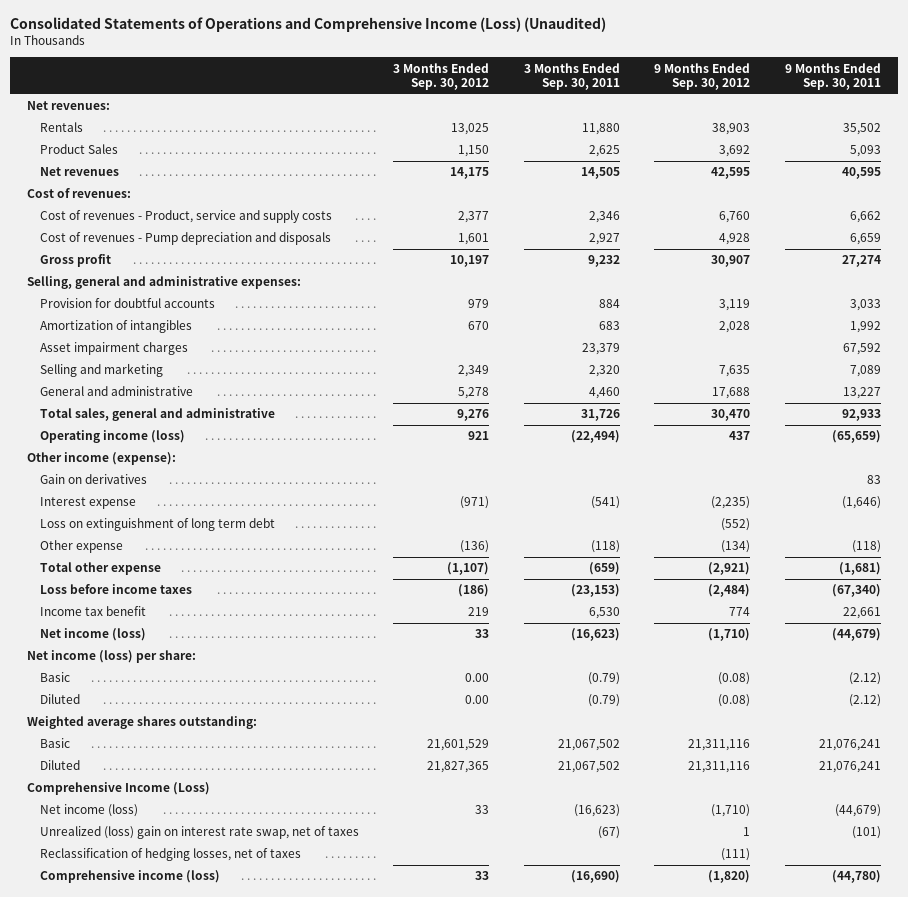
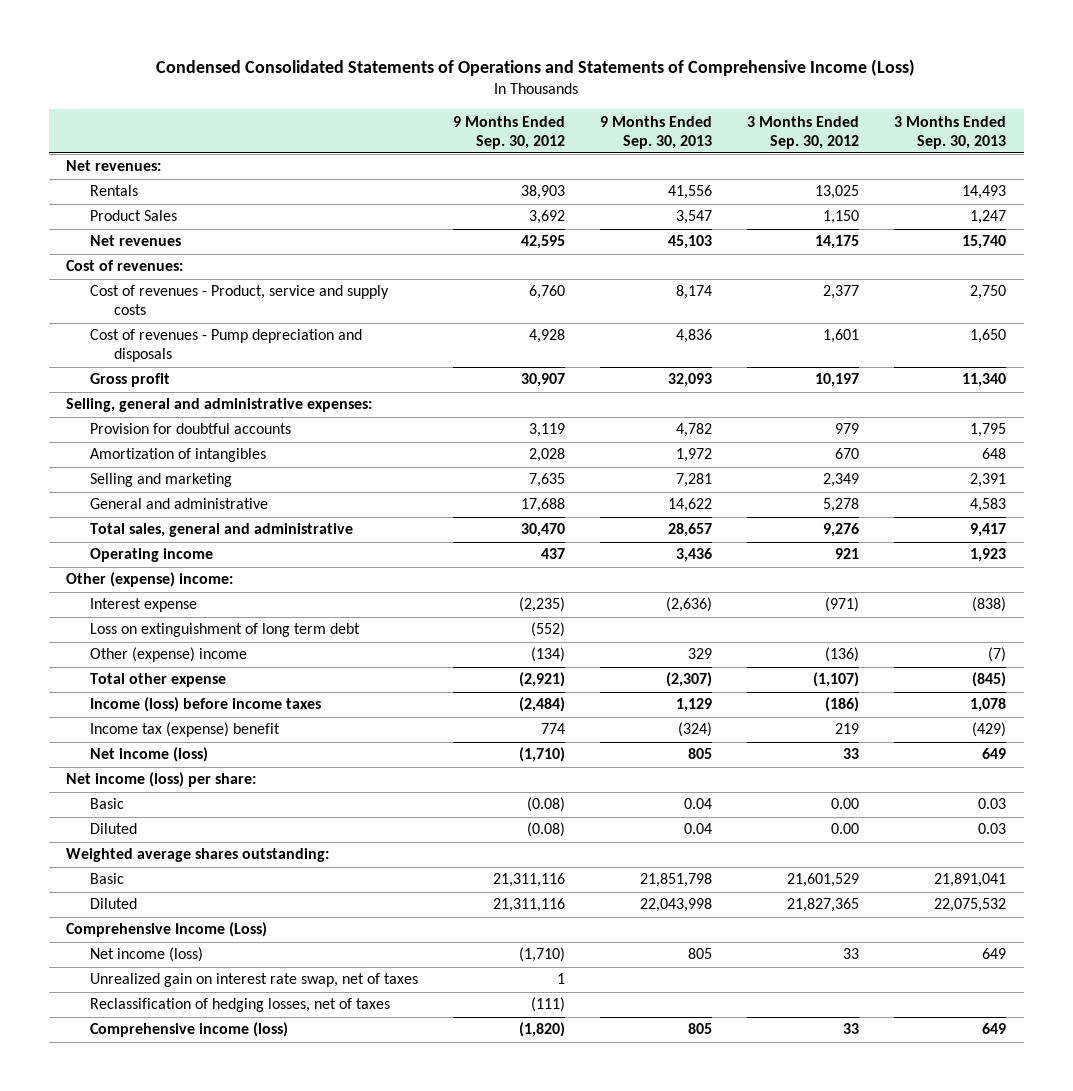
[9,16,606,32] Consolidated Statements of Operations and Comprehensive Income (Loss) (Unaudited) -> [156,58,916,76] Condensed Consolidated Statements of Operations and Statements of Comprehensive Income (Loss)
[523,62,620,91] 3 Months Ended Sep. 30, 2011 -> none
[784,62,881,91] 9 Months Ended Sep. 30, 2011 -> none
none -> [600,115,713,149] 9 Months Ended Sep. 30, 2013
none -> [894,115,1007,149] 3 Months Ended Sep. 30, 2013
[39,342,188,356] Asset impairment charges -> none
[39,474,147,485] Gain on derivatives -> none
[39,430,185,444] Operating income (loss) -> [89,548,213,563] Operating income
[27,452,177,466] Other income (expense): -> [66,572,234,588] Other (expense) income:
[39,540,123,554] Other expense -> [89,647,247,663] Other (expense) income
[39,584,192,595] Loss before income taxes -> [89,697,321,713] Income (loss) before income taxes
[39,606,146,617] Income tax benefit -> [89,722,280,738] Income tax (expense) benefit
[39,826,359,840] Unrealized (loss) gain on interest rate swap, net of taxes -> [89,973,418,988] Unrealized gain on interest rate swap, net of taxes

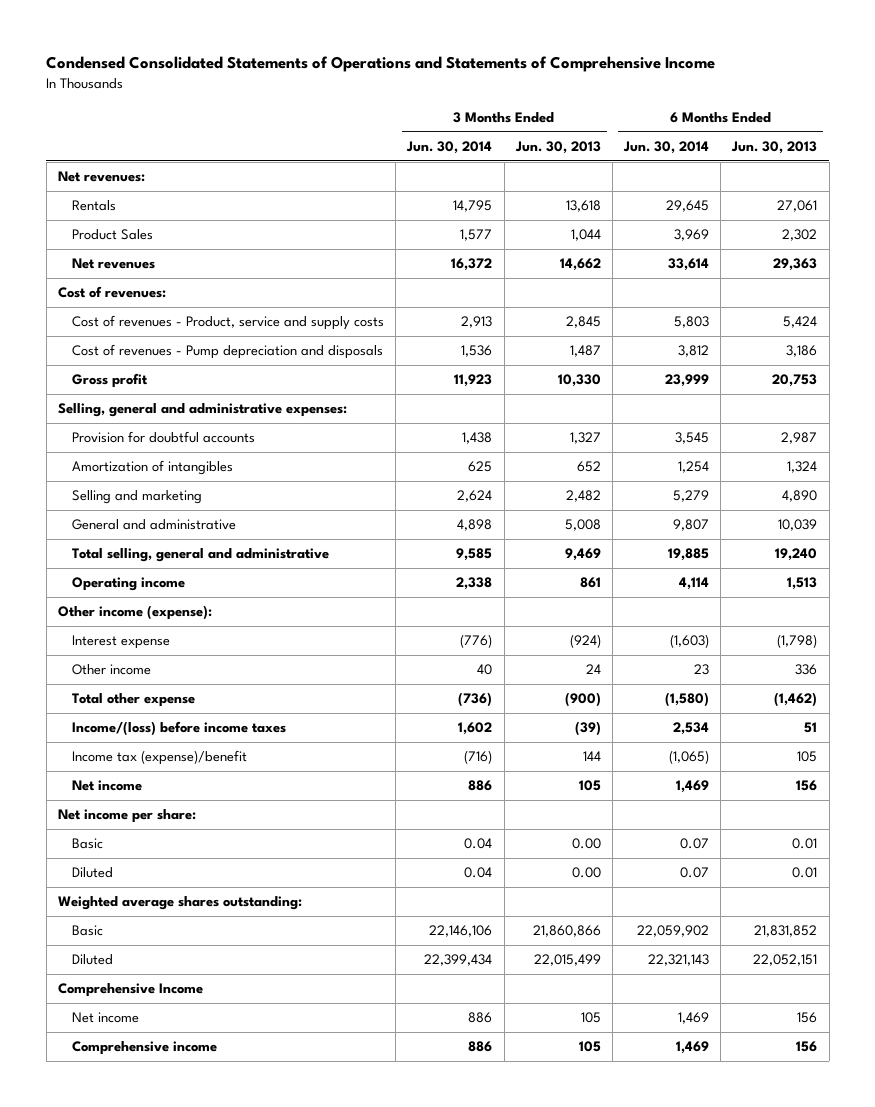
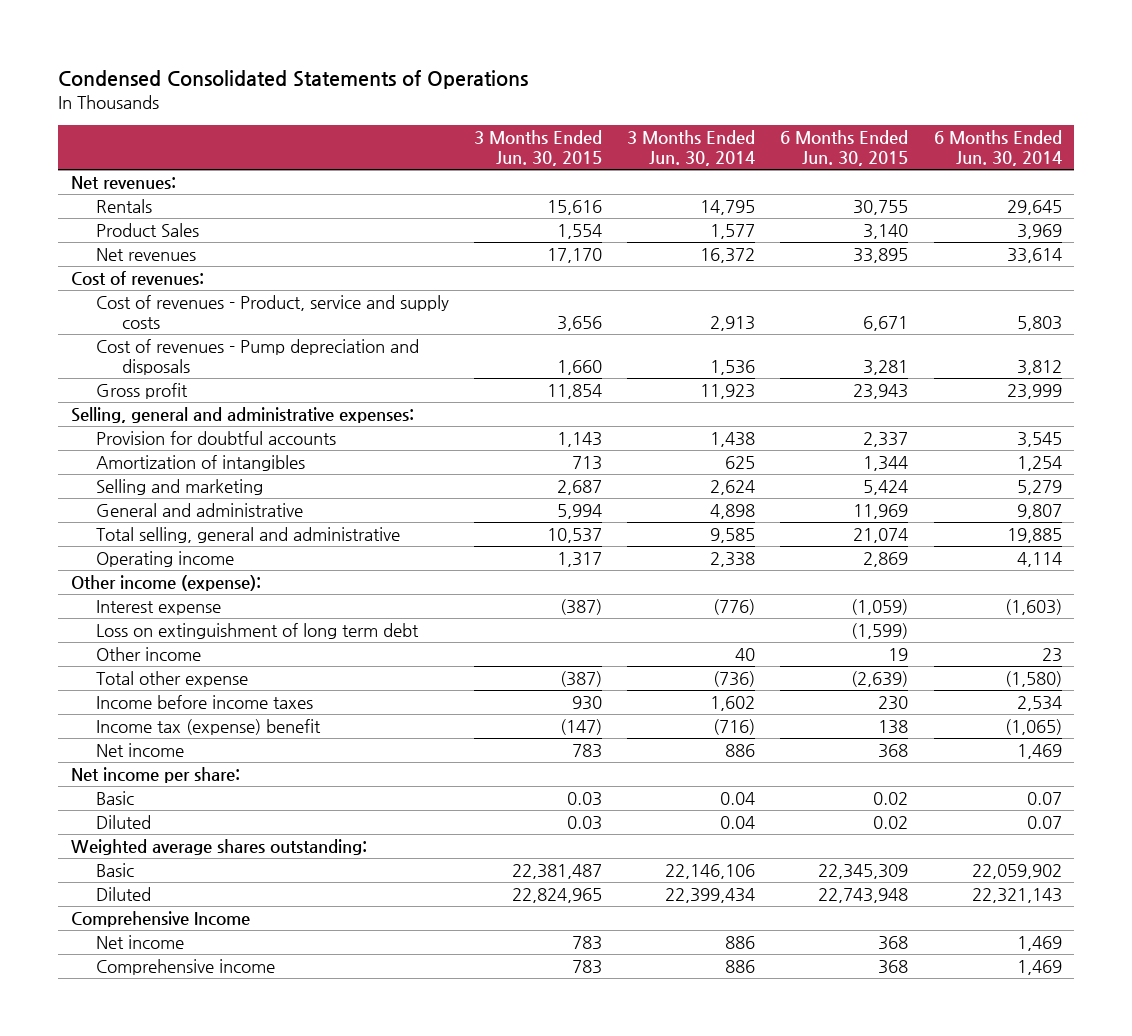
[46,56,716,73] Condensed Consolidated Statements of Operations and Statements of Comprehensive Income -> [58,69,529,89] Condensed Consolidated Statements of Operations
[514,140,601,154] Jun. 30, 2013 -> none
[731,140,818,154] Jun. 30, 2013 -> none
none -> [474,129,603,166] 3 Months Ended Jun. 30, 2015
none -> [780,129,909,166] 6 Months Ended Jun. 30, 2015
none -> [96,623,420,640] Loss on extinguishment of long term debt
[72,721,287,737] Income/(loss) before income taxes -> [96,695,314,710] Income before income taxes
[72,750,248,766] Income tax (expense)/benefit -> [96,719,322,736] Income tax (expense) benefit

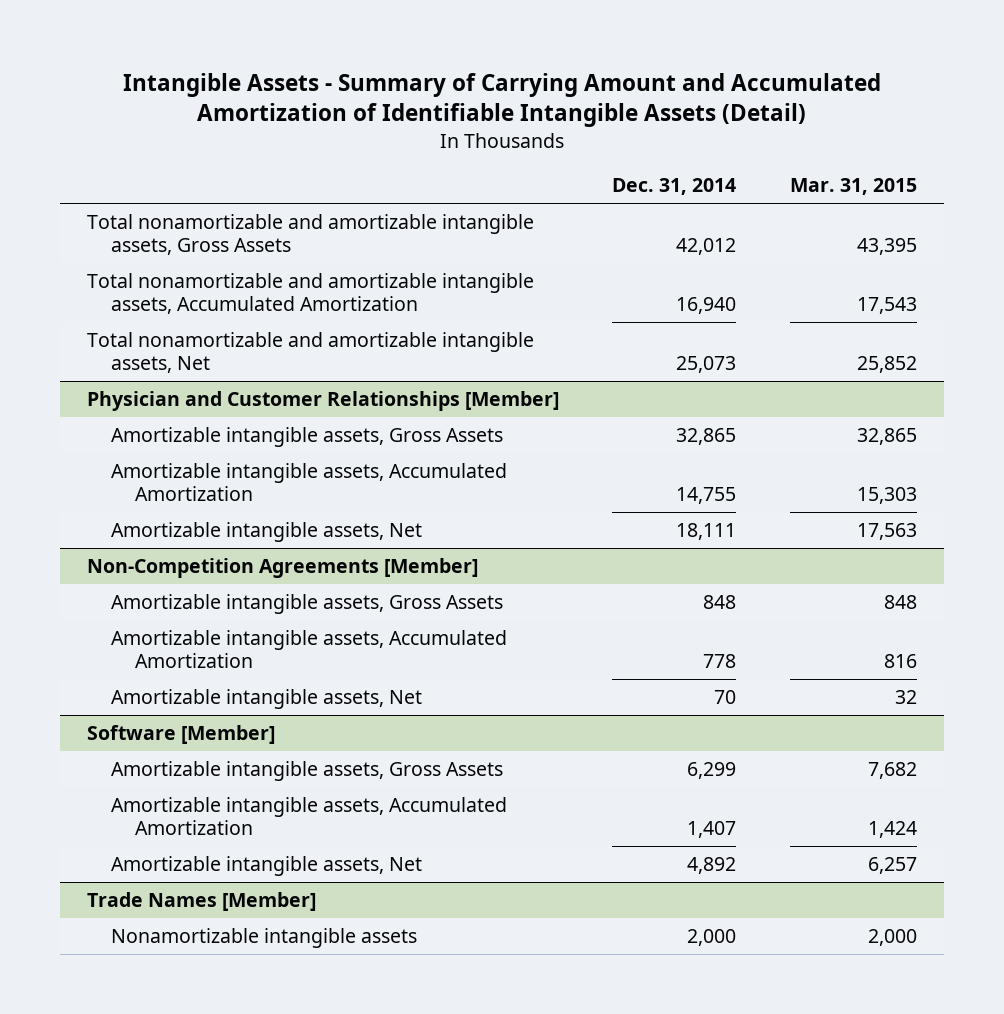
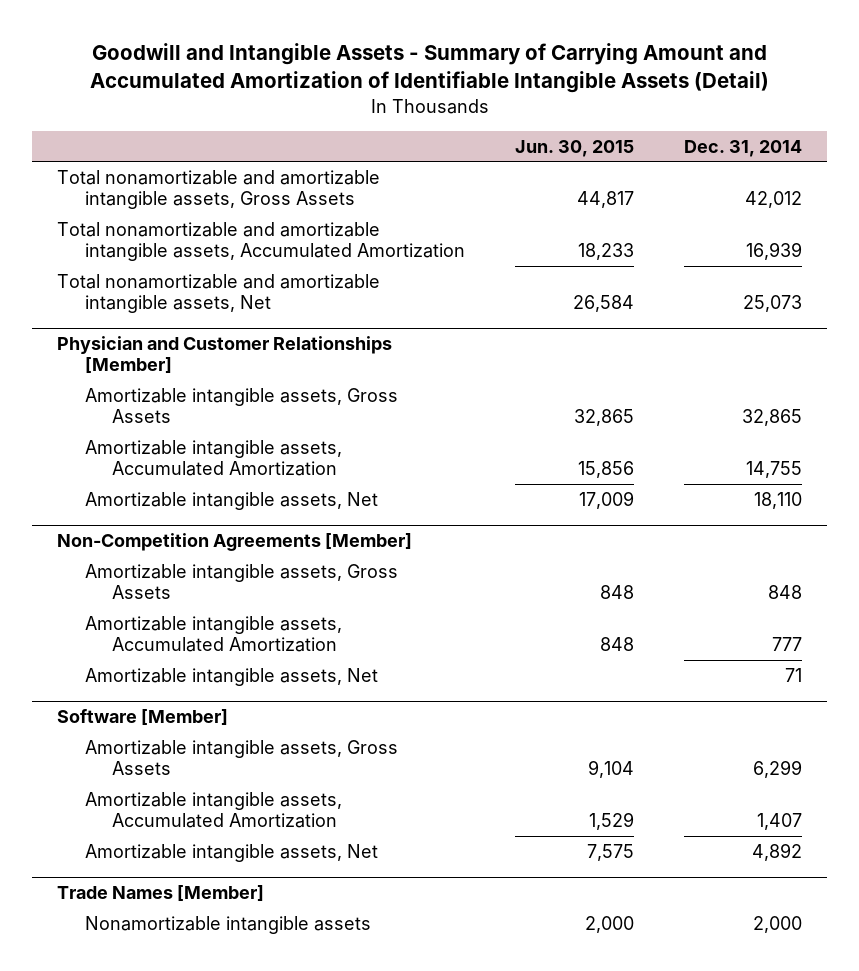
[122,72,881,128] Intangible Assets - Summary of Carrying Amount and Accumulated Amortization of Identifiable Intangible Assets (Detail) -> [89,43,769,94] Goodwill and Intangible Assets - Summary of Carrying Amount and Accumulated Amortization of Identifiable Intangible Assets (Detail)
[789,178,917,196] Mar. 31, 2015 -> none
none -> [514,139,634,157] Jun. 30, 2015
[676,296,737,314] 16,940 -> [745,241,802,260] 16,939
[676,523,737,541] 18,111 -> [753,491,802,509] 18,110
[703,653,737,668] 778 -> [771,636,802,651] 777
[714,690,737,705] 70 -> [784,667,802,682] 71

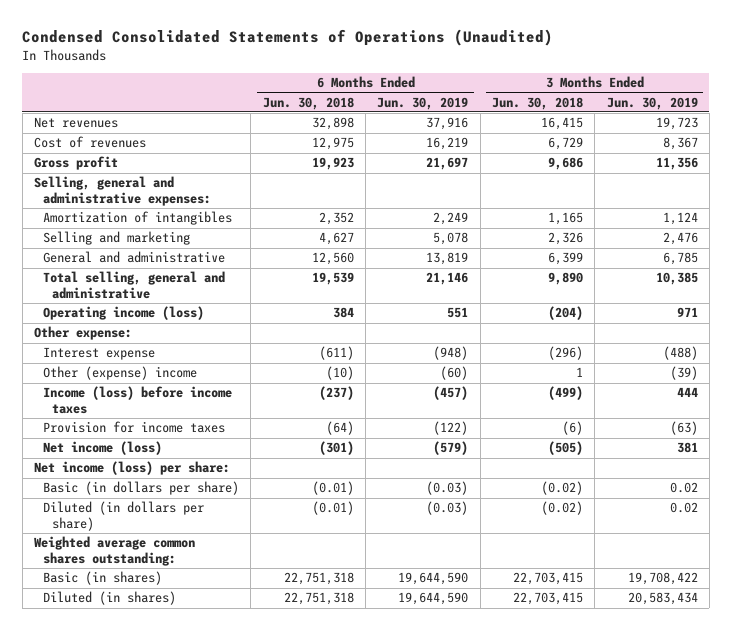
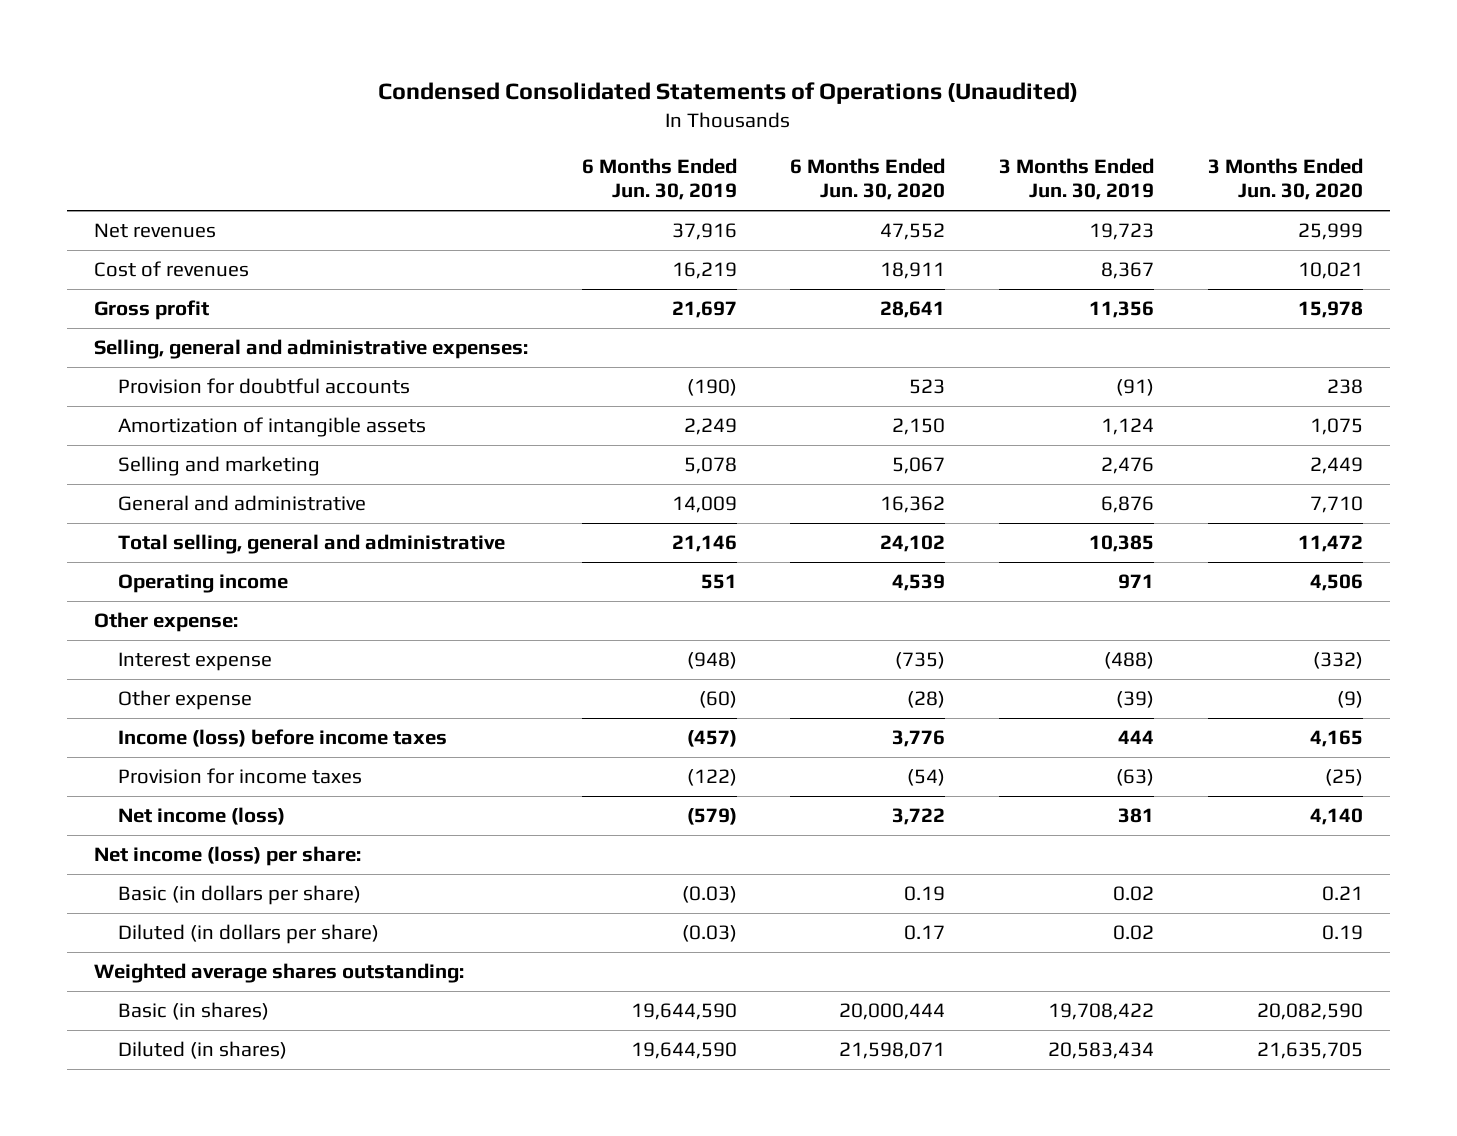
[262,96,354,110] Jun. 30, 2018 -> none
[491,96,583,110] Jun. 30, 2018 -> none
none -> [790,158,946,201] 6 Months Ended Jun. 30, 2020
none -> [1207,158,1363,201] 3 Months Ended Jun. 30, 2020
none -> [118,378,411,395] Provision for doubtful accounts
[43,211,233,226] Amortization of intangibles -> [118,417,427,438] Amortization of intangible assets
[426,252,469,266] 13,819 -> [671,496,737,514] 14,009
[662,252,698,266] 6,785 -> [1101,496,1155,514] 6,876
[43,306,205,321] Operating income (loss) -> [118,574,289,594] Operating income
[43,366,198,381] Other (expense) income -> [118,690,253,711] Other expense
[33,536,195,566] Weighted average common shares outstanding: -> [93,963,464,984] Weighted average shares outstanding:

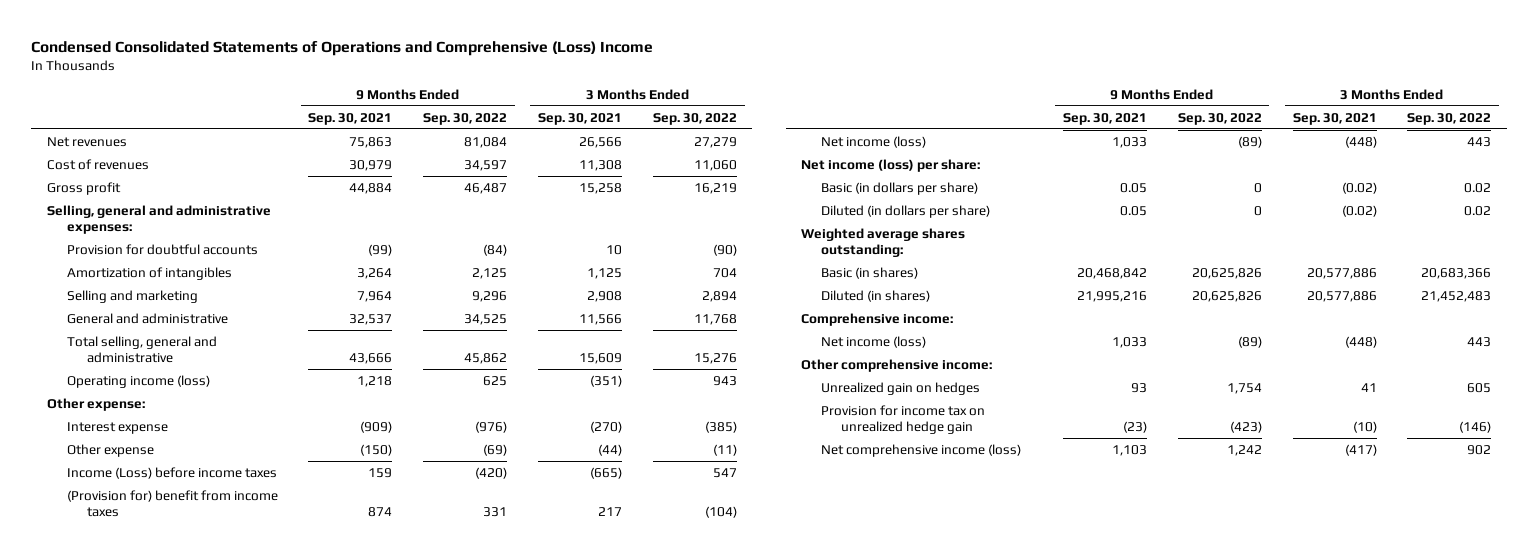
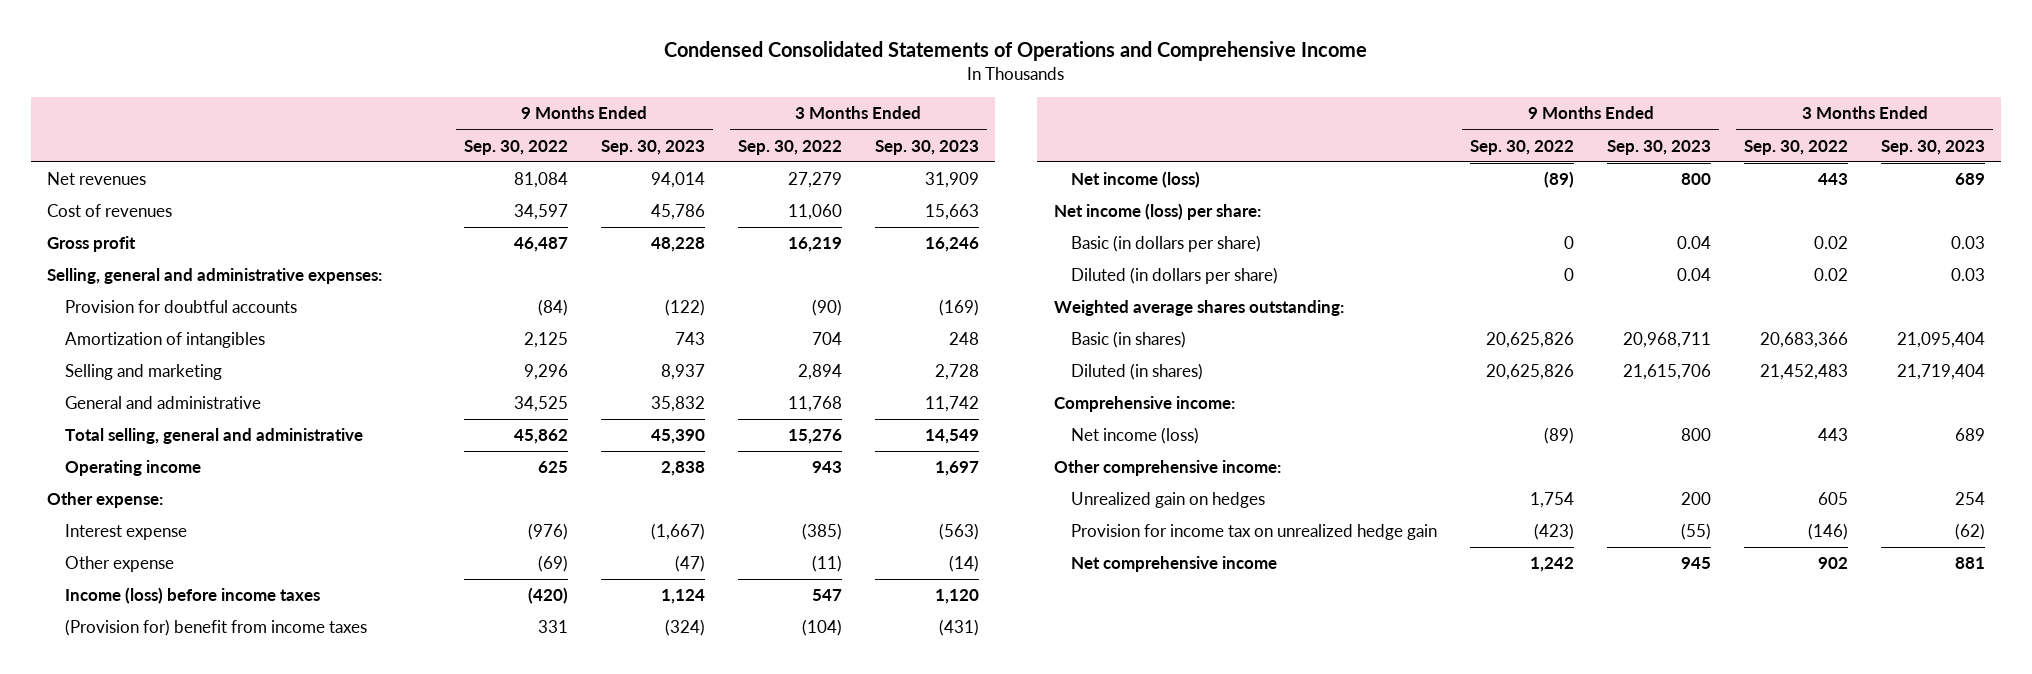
[31,40,654,56] Condensed Consolidated Statements of Operations and Comprehensive (Loss) Income -> [664,41,1368,62] Condensed Consolidated Statements of Operations and Comprehensive Income
[308,112,393,125] Sep. 30, 2021 -> none
[538,112,623,125] Sep. 30, 2021 -> none
none -> [600,139,705,155] Sep. 30, 2023
none -> [874,139,979,155] Sep. 30, 2023
[66,374,210,388] Operating income (loss) -> [65,460,202,477] Operating income
[66,466,277,479] Income (Loss) before income taxes -> [65,587,321,605] Income (loss) before income taxes
[821,443,1022,457] Net comprehensive income (loss) -> [1071,556,1278,573] Net comprehensive income

